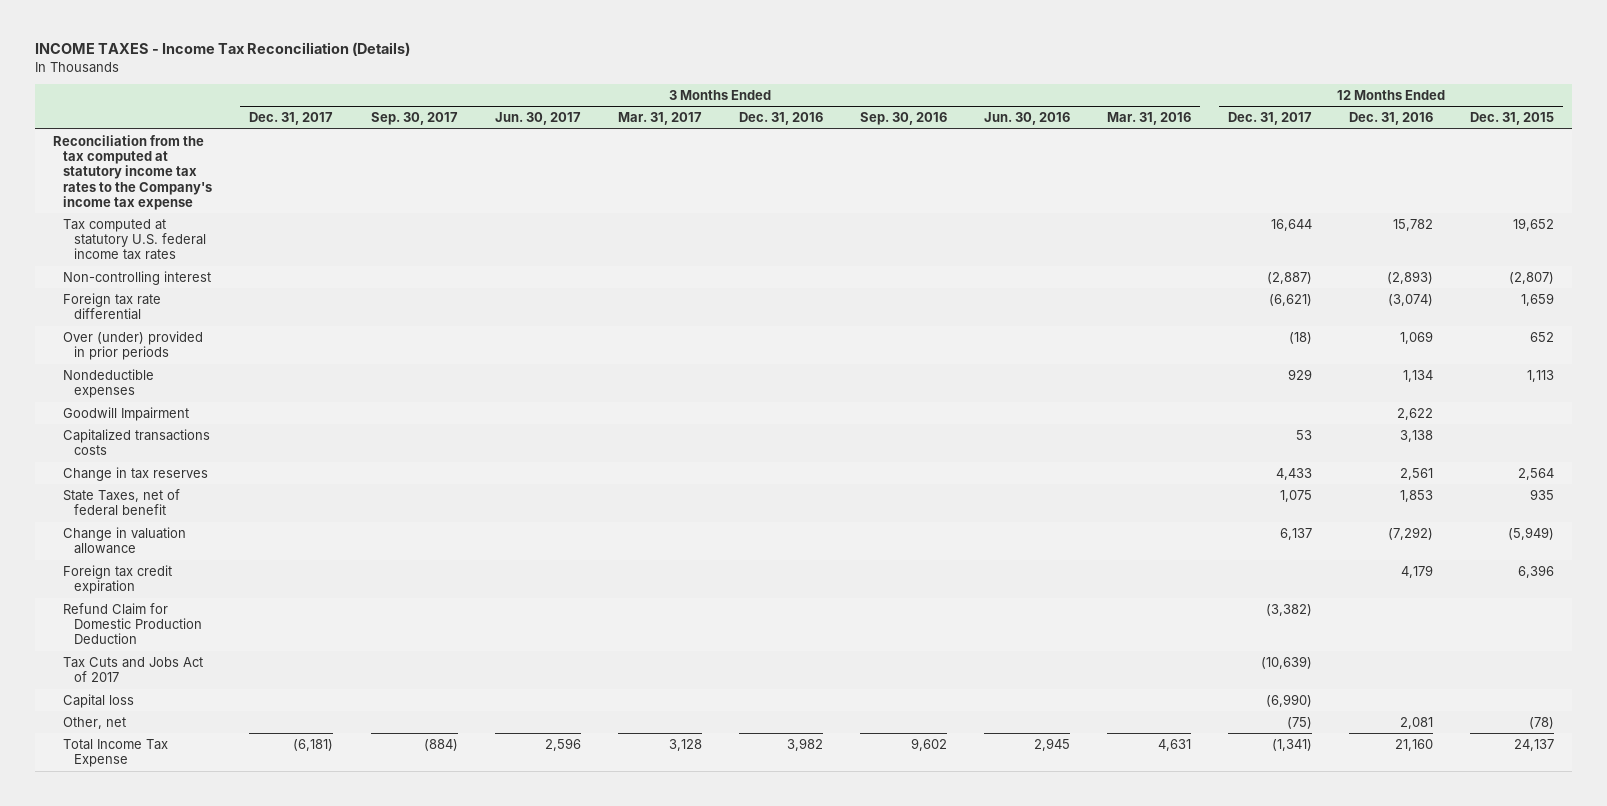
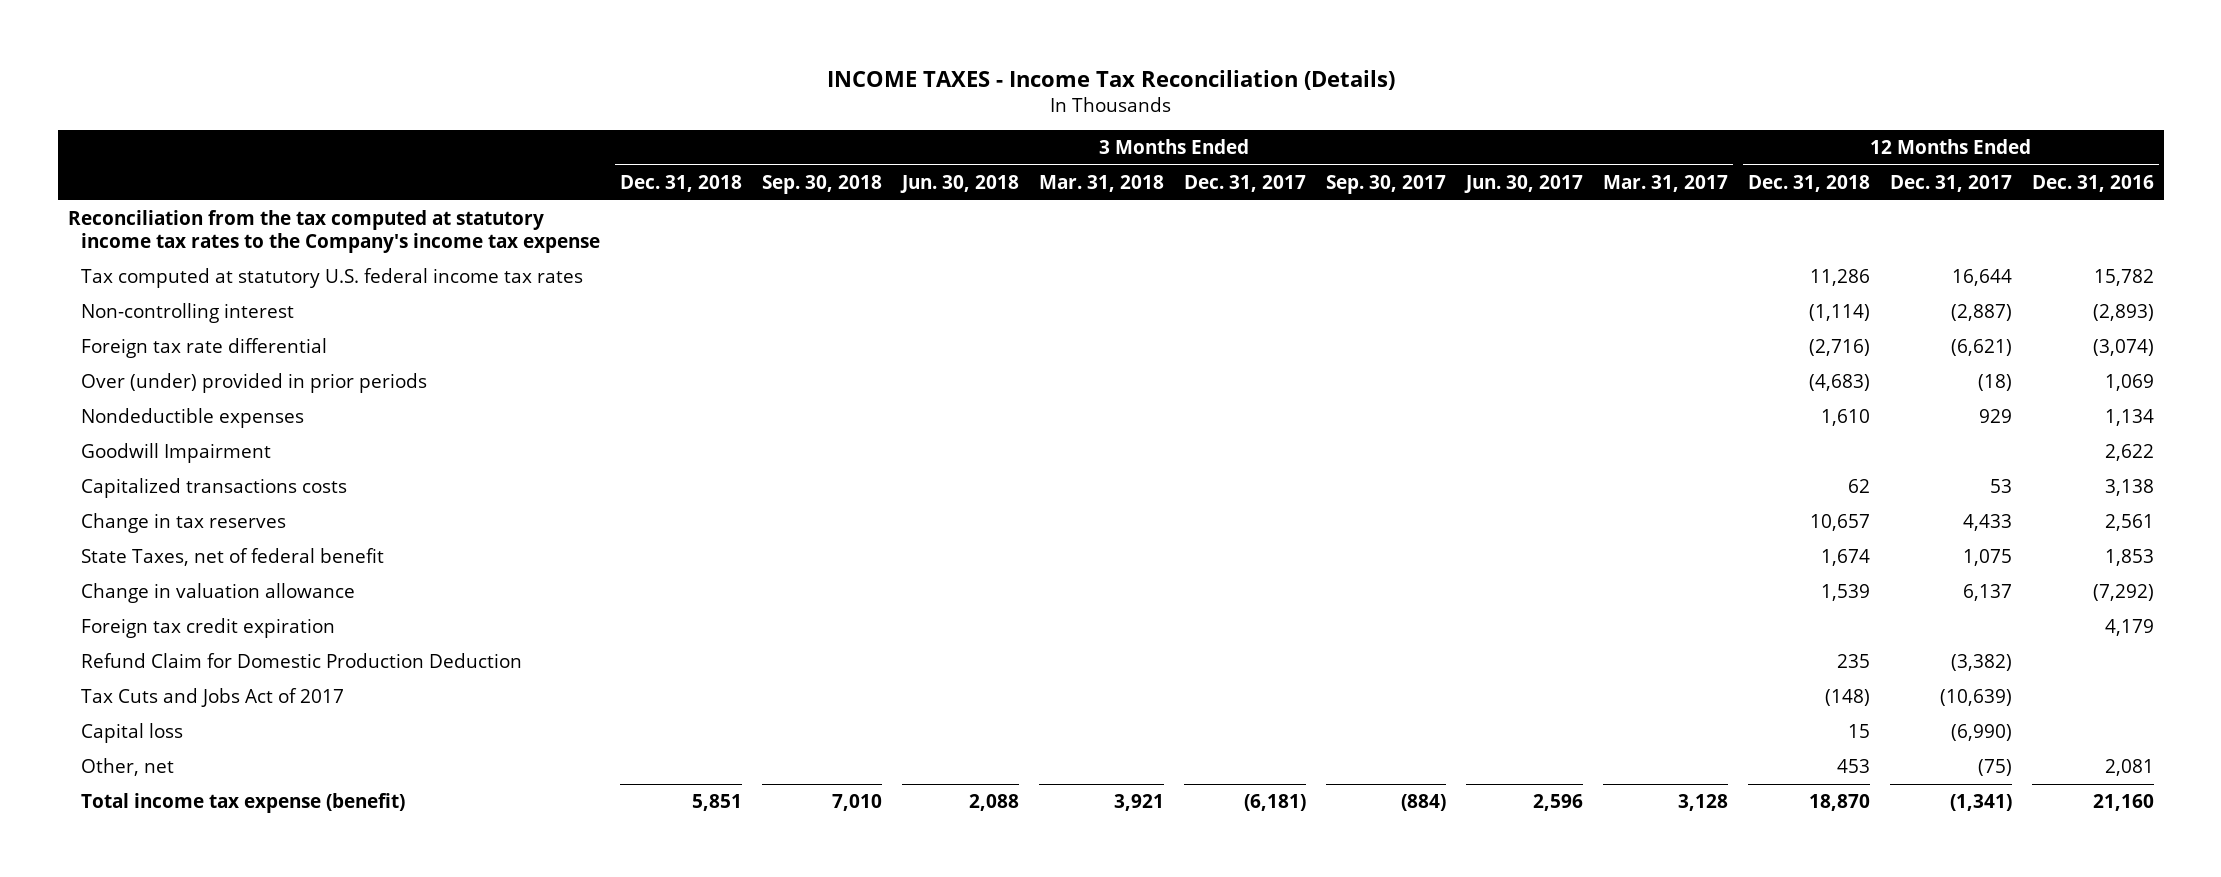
[738,112,823,126] Dec. 31, 2016 -> none
[859,112,947,126] Sep. 30, 2016 -> none
[983,112,1070,126] Jun. 30, 2016 -> none
[1106,112,1191,126] Mar. 31, 2016 -> none
[1469,112,1554,126] Dec. 31, 2015 -> none
none -> [619,174,742,192] Dec. 31, 2018
none -> [761,174,882,194] Sep. 30, 2018
none -> [899,174,1019,193] Jun. 30, 2018
none -> [1038,174,1164,192] Mar. 31, 2018
none -> [1747,174,1870,192] Dec. 31, 2018
[63,738,169,768] Total Income Tax Expense -> [80,792,405,813] Total income tax expense (benefit)

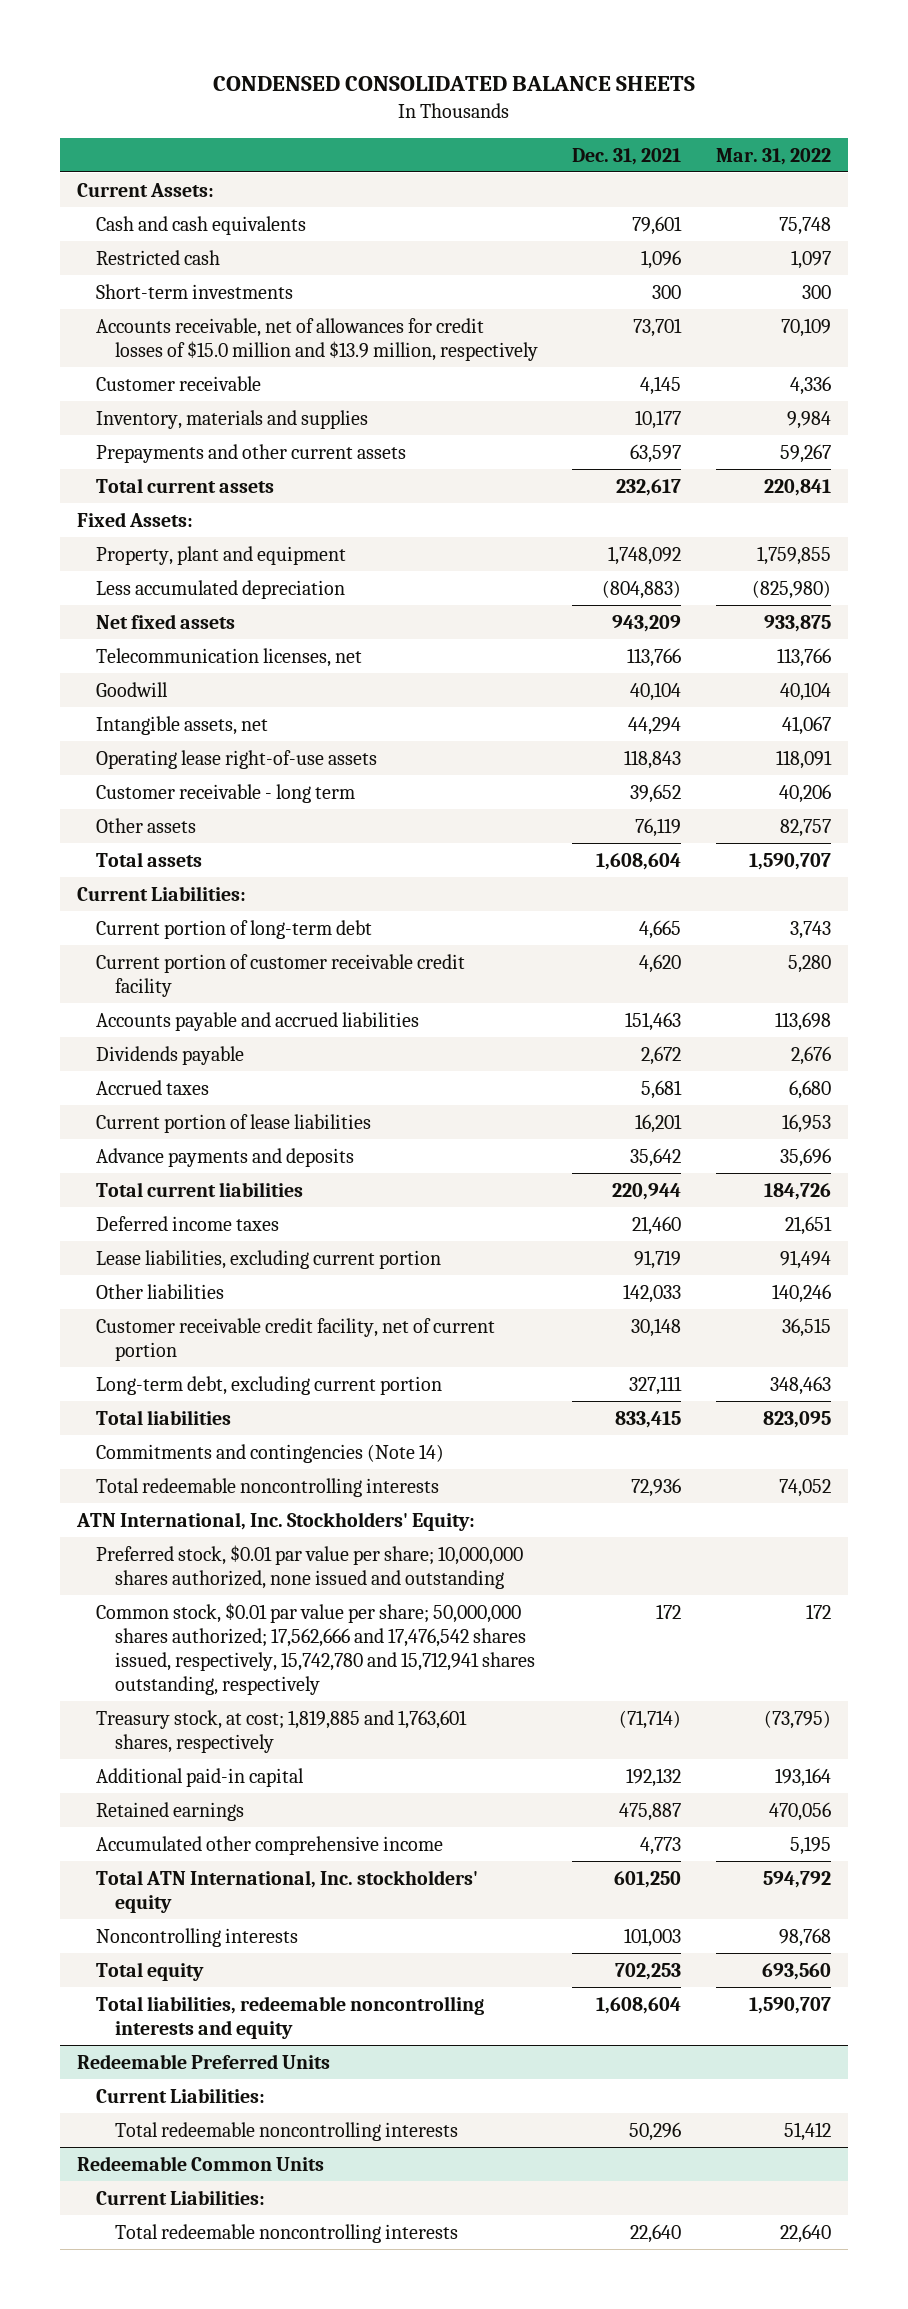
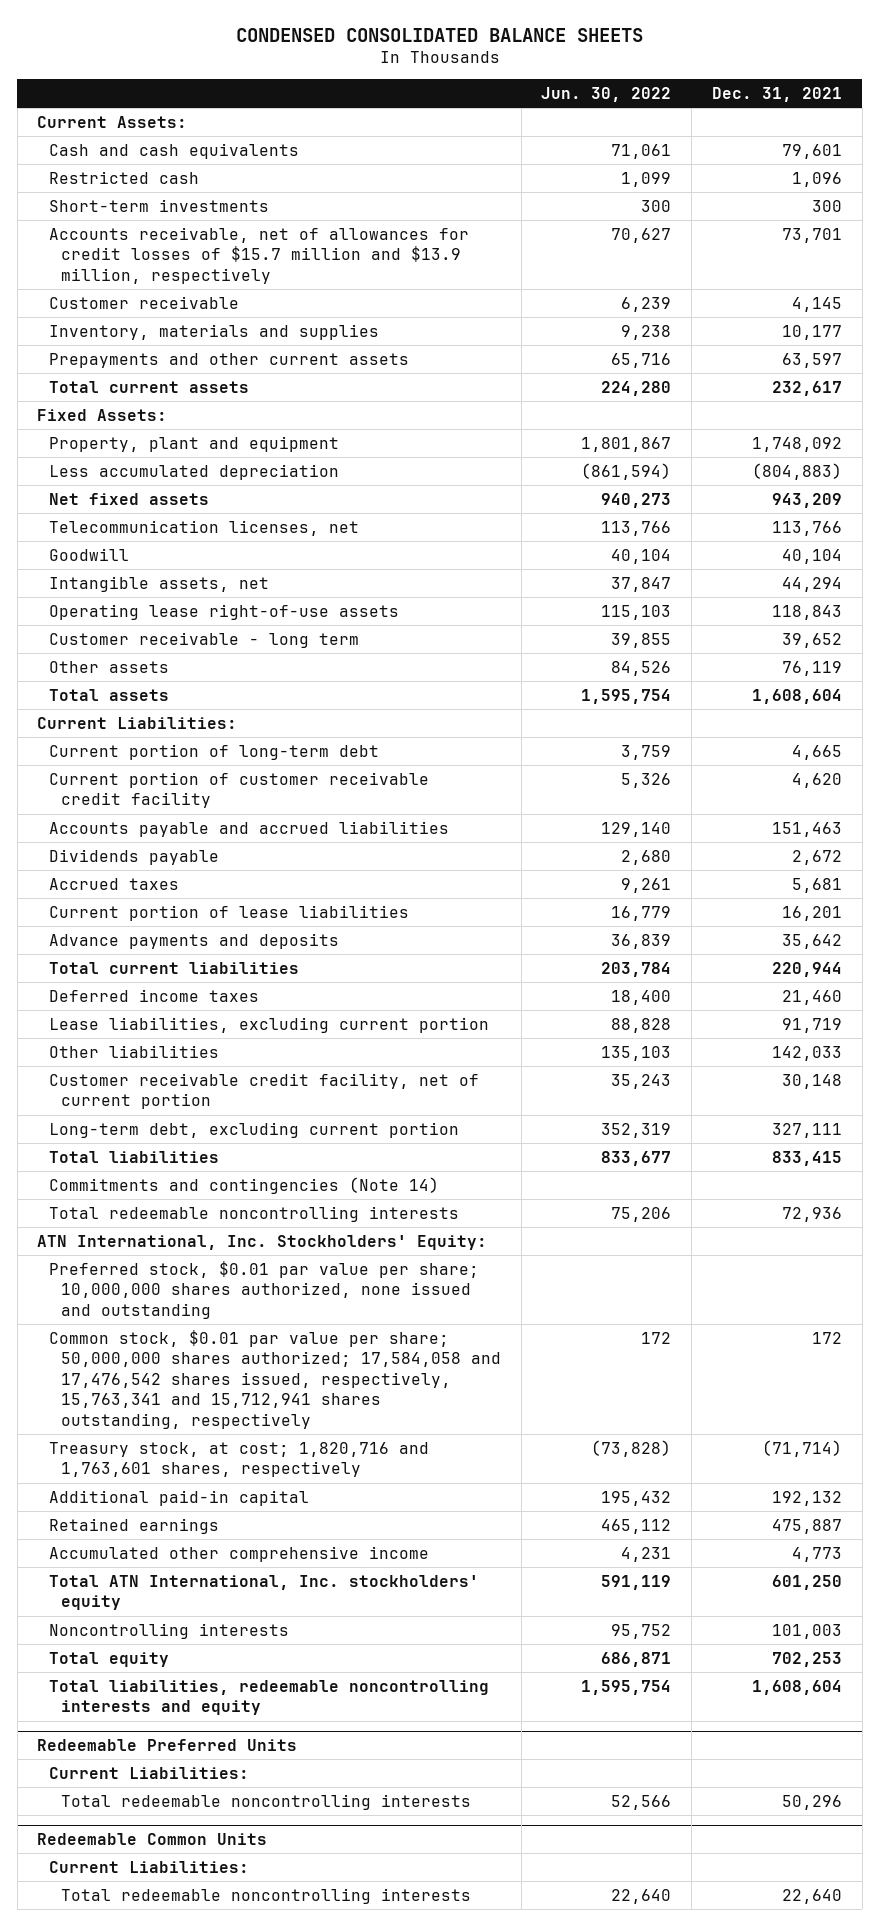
[715,147,831,165] Mar. 31, 2022 -> none
none -> [541,86,672,102] Jun. 30, 2022
[95,317,538,361] Accounts receivable, net of allowances for credit losses of $15.0 million and $13.9 million, respectively -> [49,226,470,284] Accounts receivable, net of allowances for credit losses of $15.7 million and $13.9 million, respectively
[95,1602,535,1695] Common stock, $0.01 par value per share; 50,000,000 shares authorized; 17,562,666 and 17,476,542 shares issued, respectively, 15,742,780 and 15,712,941 shares outstanding, respectively -> [49,1329,501,1429] Common stock, $0.01 par value per share; 50,000,000 shares authorized; 17,584,058 and 17,476,542 shares issued, respectively, 15,763,341 and 15,712,941 shares outstanding, respectively
[95,1709,467,1753] Treasury stock, at cost; 1,819,885 and 1,763,601 shares, respectively -> [49,1441,430,1478] Treasury stock, at cost; 1,820,716 and 1,763,601 shares, respectively

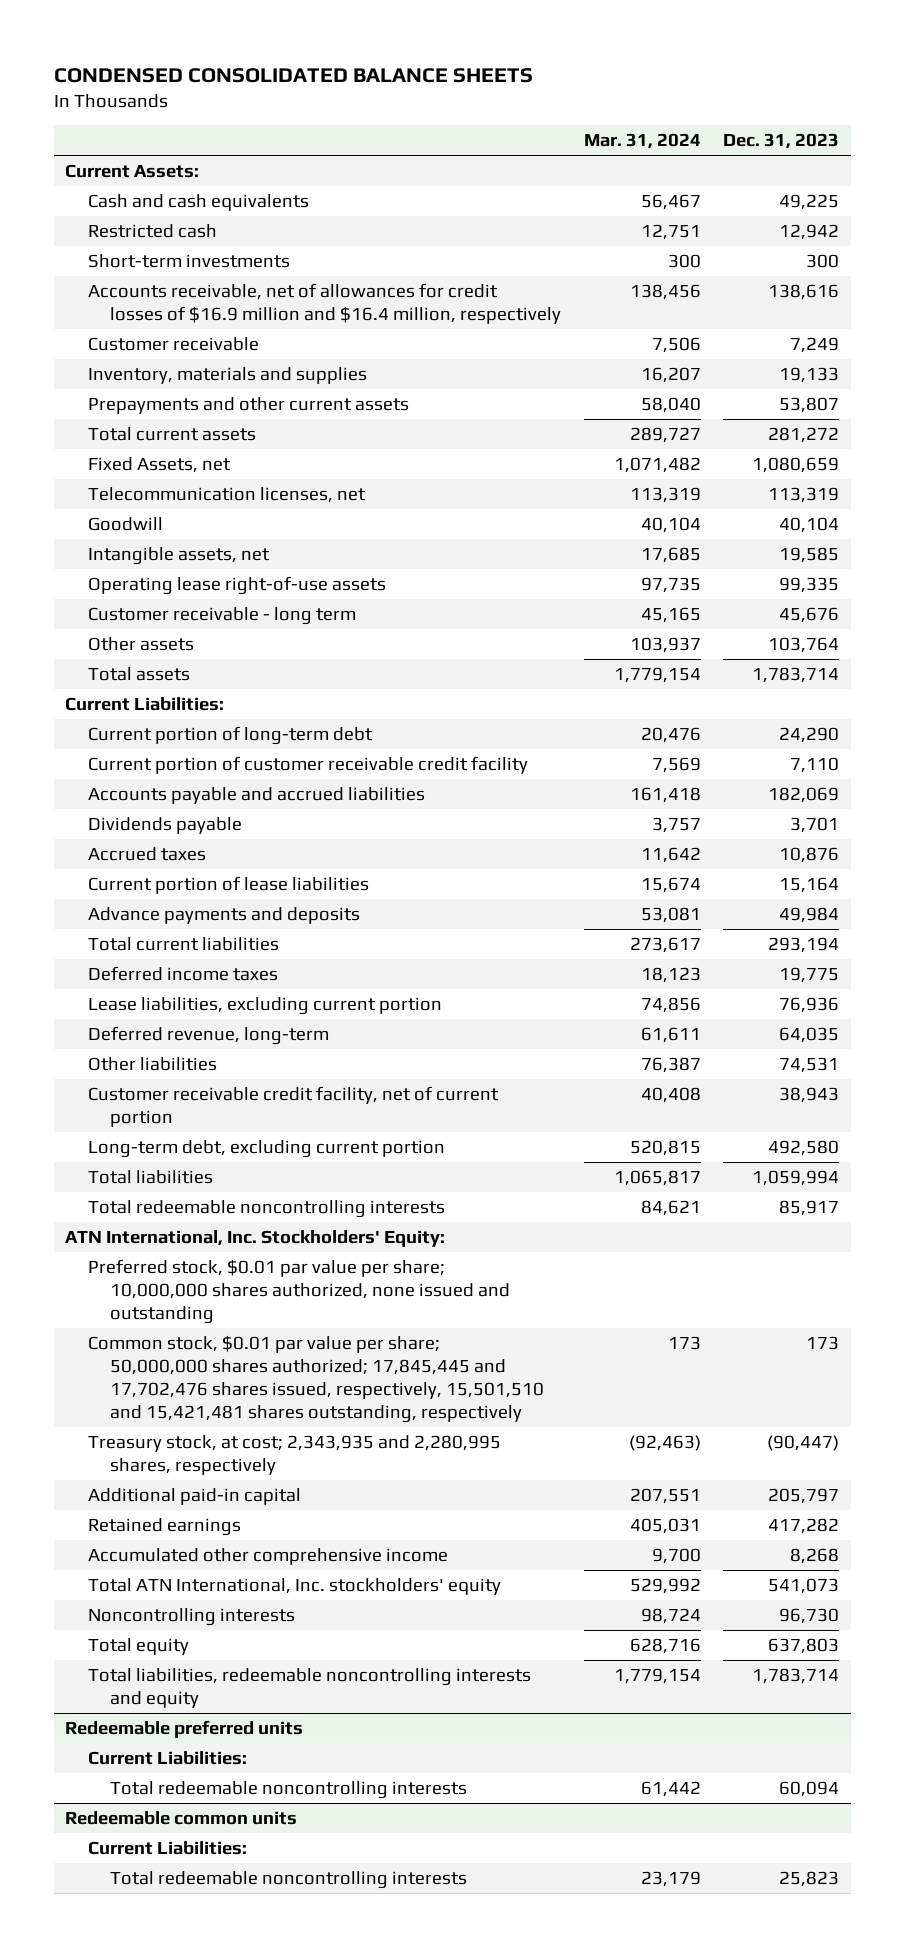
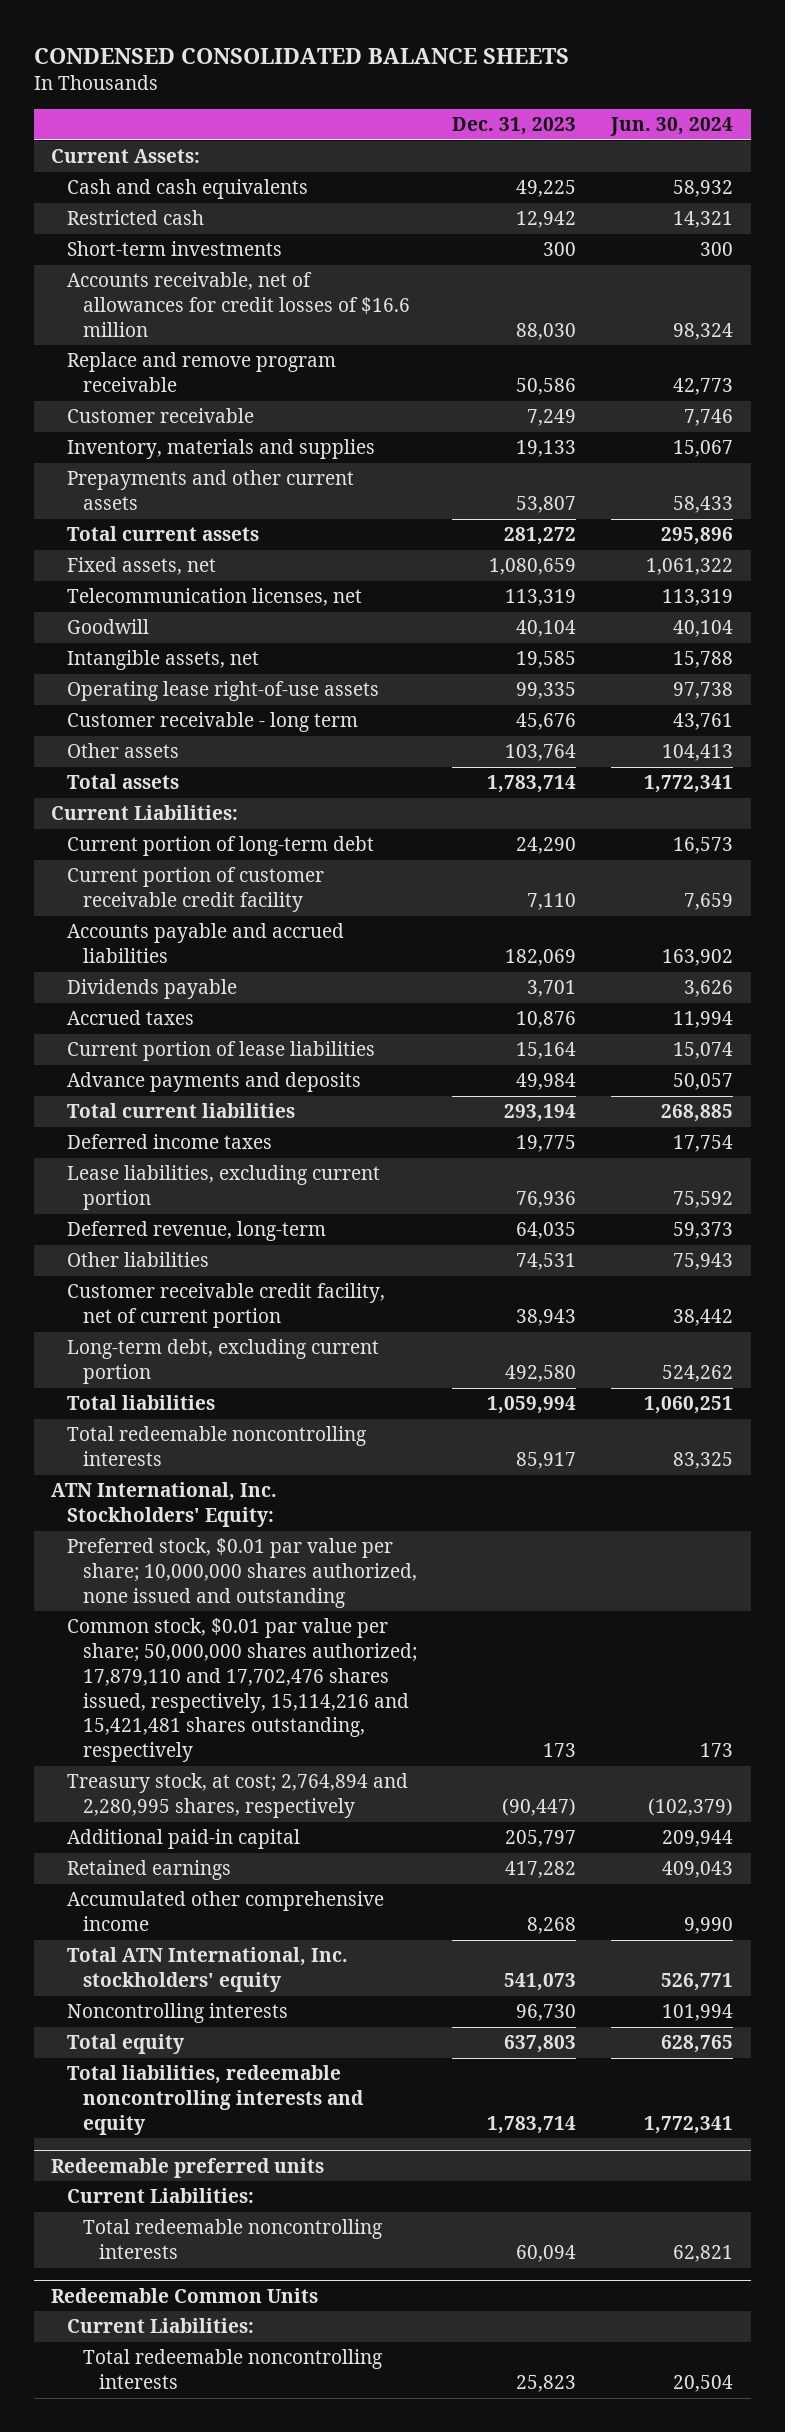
[583,133,701,150] Mar. 31, 2024 -> none
none -> [610,117,734,137] Jun. 30, 2024
[87,282,562,324] Accounts receivable, net of allowances for credit losses of $16.9 million and $16.4 million, respectively -> [67,272,411,337] Accounts receivable, net of allowances for credit losses of $16.6 million
[768,283,840,300] 138,616 -> [516,322,577,340] 88,030
none -> [67,352,337,393] Replace and remove program receivable
[87,456,231,473] Fixed Assets, net -> [67,557,217,576] Fixed assets, net
[87,1334,545,1423] Common stock, $0.01 par value per share; 50,000,000 shares authorized; 17,845,445 and 17,702,476 shares issued, respectively, 15,501,510 and 15,421,481 shares outstanding, respectively -> [67,1618,418,1763] Common stock, $0.01 par value per share; 50,000,000 shares authorized; 17,879,110 and 17,702,476 shares issued, respectively, 15,114,216 and 15,421,481 shares outstanding, respectively
[87,1434,501,1475] Treasury stock, at cost; 2,343,935 and 2,280,995 shares, respectively -> [67,1773,409,1819] Treasury stock, at cost; 2,764,894 and 2,280,995 shares, respectively
[64,1810,297,1825] Redeemable common units -> [51,2287,319,2303] Redeemable Common Units

